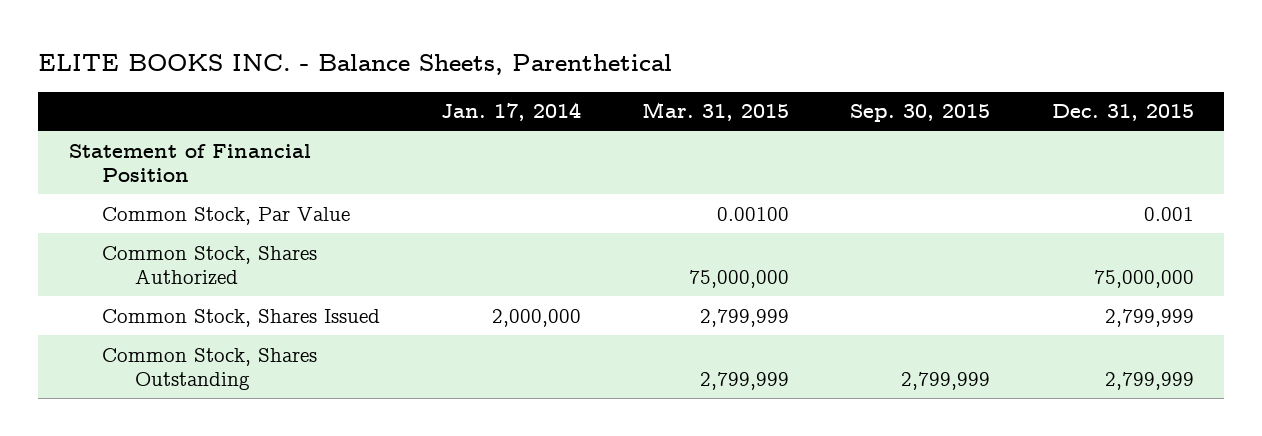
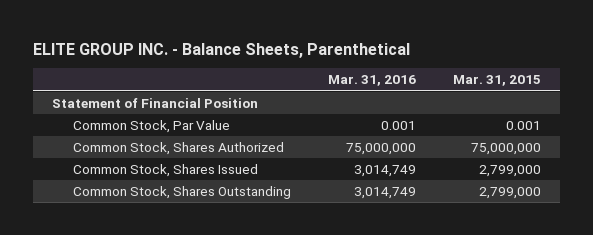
[38,53,673,75] ELITE BOOKS INC. - Balance Sheets, Parenthetical -> [33,42,411,58] ELITE GROUP INC. - Balance Sheets, Parenthetical
[441,102,582,122] Jan. 17, 2014 -> none
[850,104,991,123] Sep. 30, 2015 -> none
[1051,104,1194,122] Dec. 31, 2015 -> none
none -> [327,75,416,87] Mar. 31, 2016
[717,206,790,221] 0.00100 -> [506,121,542,131] 0.001
[700,308,790,327] 2,799,999 -> [479,165,542,178] 2,799,000
[700,372,790,391] 2,799,999 -> [479,187,542,200] 2,799,000

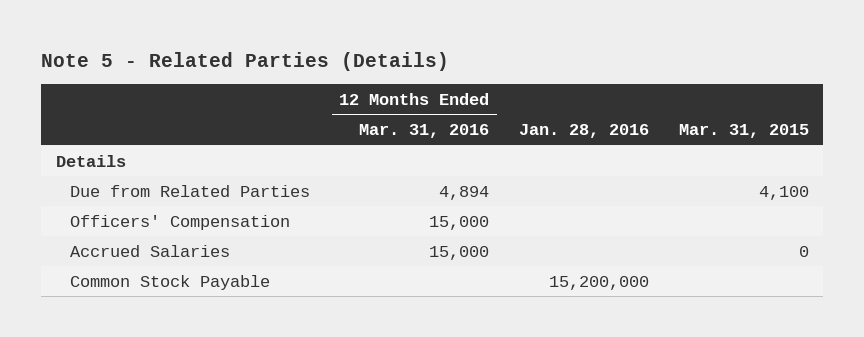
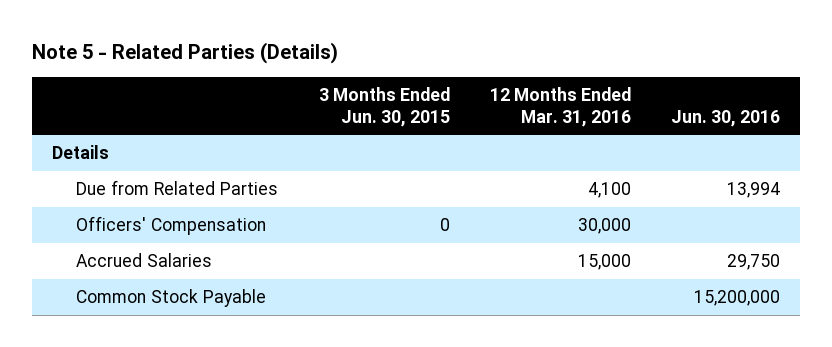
[519,124,650,139] Jan. 28, 2016 -> none
[678,124,809,139] Mar. 31, 2015 -> none
none -> [318,86,450,127] 3 Months Ended Jun. 30, 2015
none -> [670,109,780,127] Jun. 30, 2016
[439,185,490,200] 4,894 -> [587,182,631,199] 4,100
[429,215,490,230] 15,000 -> [577,218,631,235] 30,000

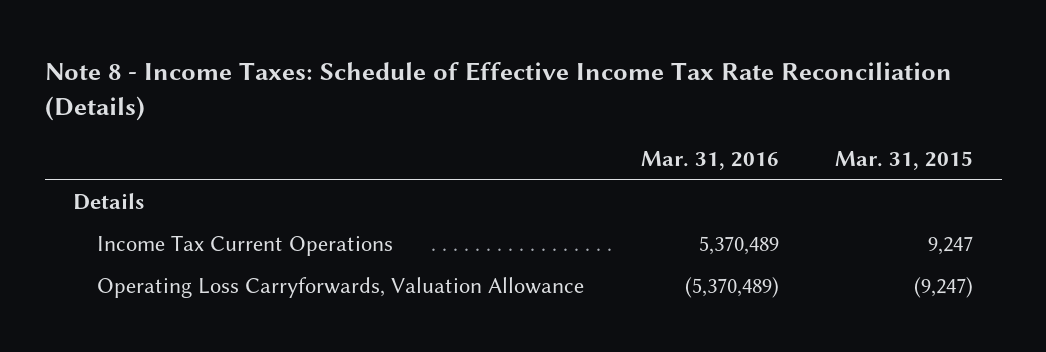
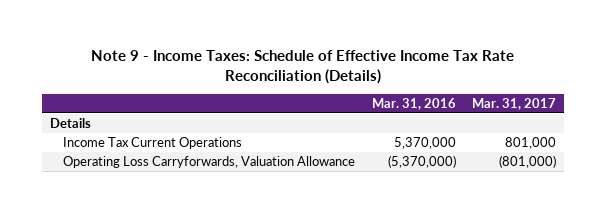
[44,61,952,121] Note 8 - Income Taxes: Schedule of Effective Income Tax Rate Reconciliation (Details) -> [91,50,515,85] Note 9 - Income Taxes: Schedule of Effective Income Tax Rate Reconciliation (Details)
[835,151,974,171] Mar. 31, 2015 -> none
none -> [472,98,557,111] Mar. 31, 2017
[698,236,779,256] 5,370,489 -> [393,137,456,150] 5,370,000
[684,277,779,299] (5,370,489) -> [387,155,456,169] (5,370,000)

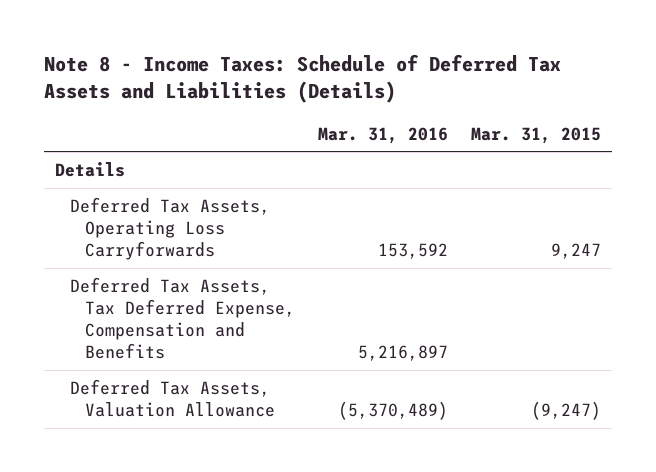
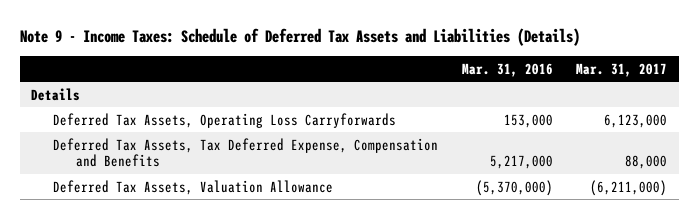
[43,53,561,104] Note 8 - Income Taxes: Schedule of Deferred Tax Assets and Liabilities (Details) -> [19,27,580,46] Note 9 - Income Taxes: Schedule of Deferred Tax Assets and Liabilities (Details)
[470,126,601,144] Mar. 31, 2015 -> none
none -> [576,62,668,77] Mar. 31, 2017
[377,243,448,260] 153,592 -> [503,113,553,128] 153,000
[357,345,448,362] 5,216,897 -> [489,155,553,170] 5,217,000
[337,401,448,421] (5,370,489) -> [475,179,553,196] (5,370,000)

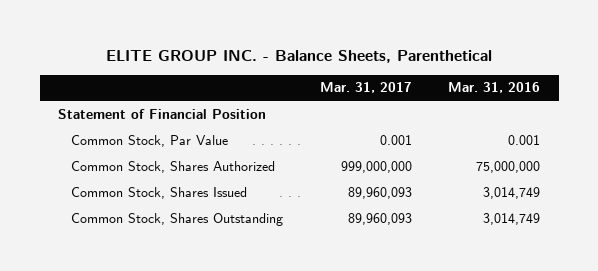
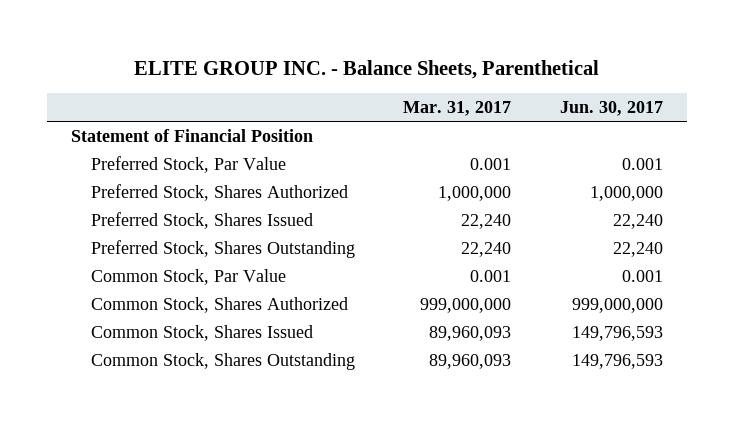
[448,82,541,94] Mar. 31, 2016 -> none
none -> [559,100,663,116] Jun. 30, 2017
none -> [91,155,287,173] Preferred Stock, Par Value
none -> [91,183,349,201] Preferred Stock, Shares Authorized
none -> [91,211,314,229] Preferred Stock, Shares Issued
none -> [91,239,356,258] Preferred Stock, Shares Outstanding

